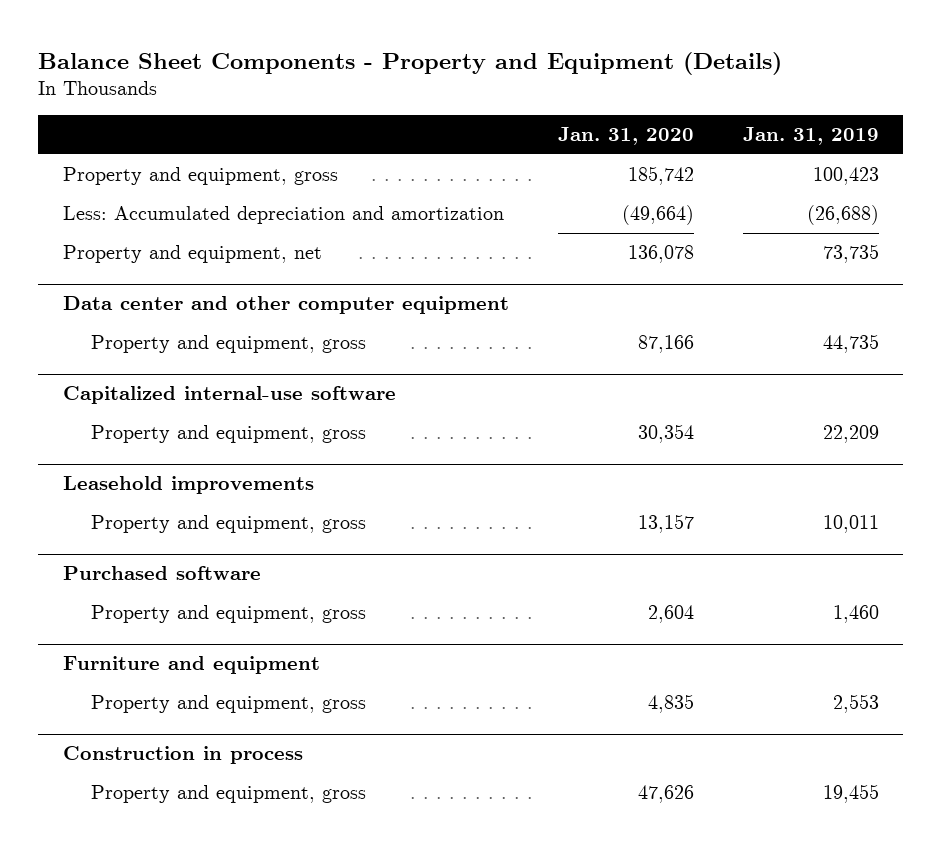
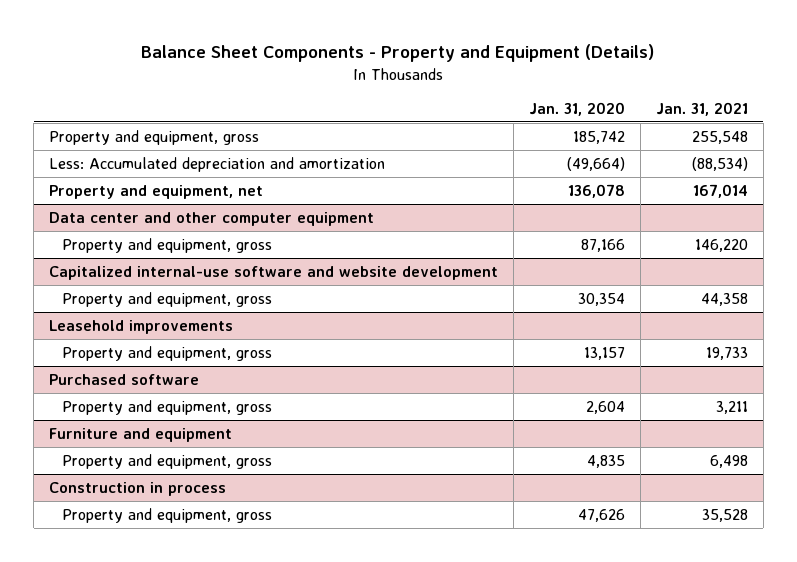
[742,127,879,146] Jan. 31, 2019 -> none
none -> [655,101,748,116] Jan. 31, 2021
[62,386,396,405] Capitalized internal-use software -> [49,265,499,280] Capitalized internal-use software and website development

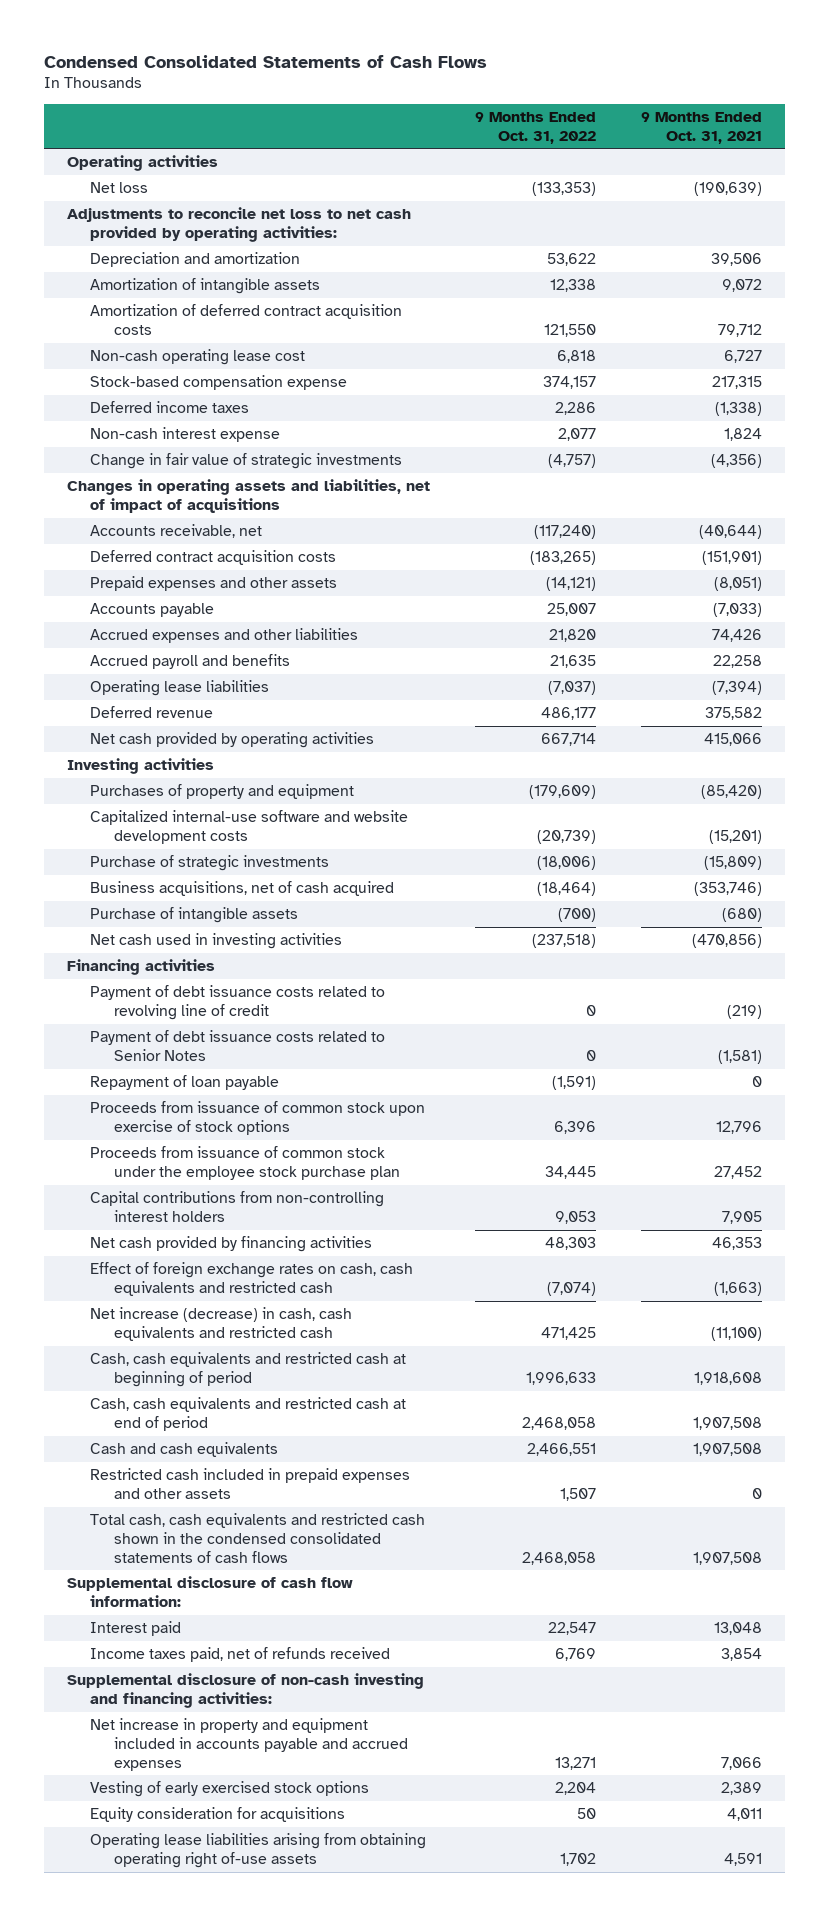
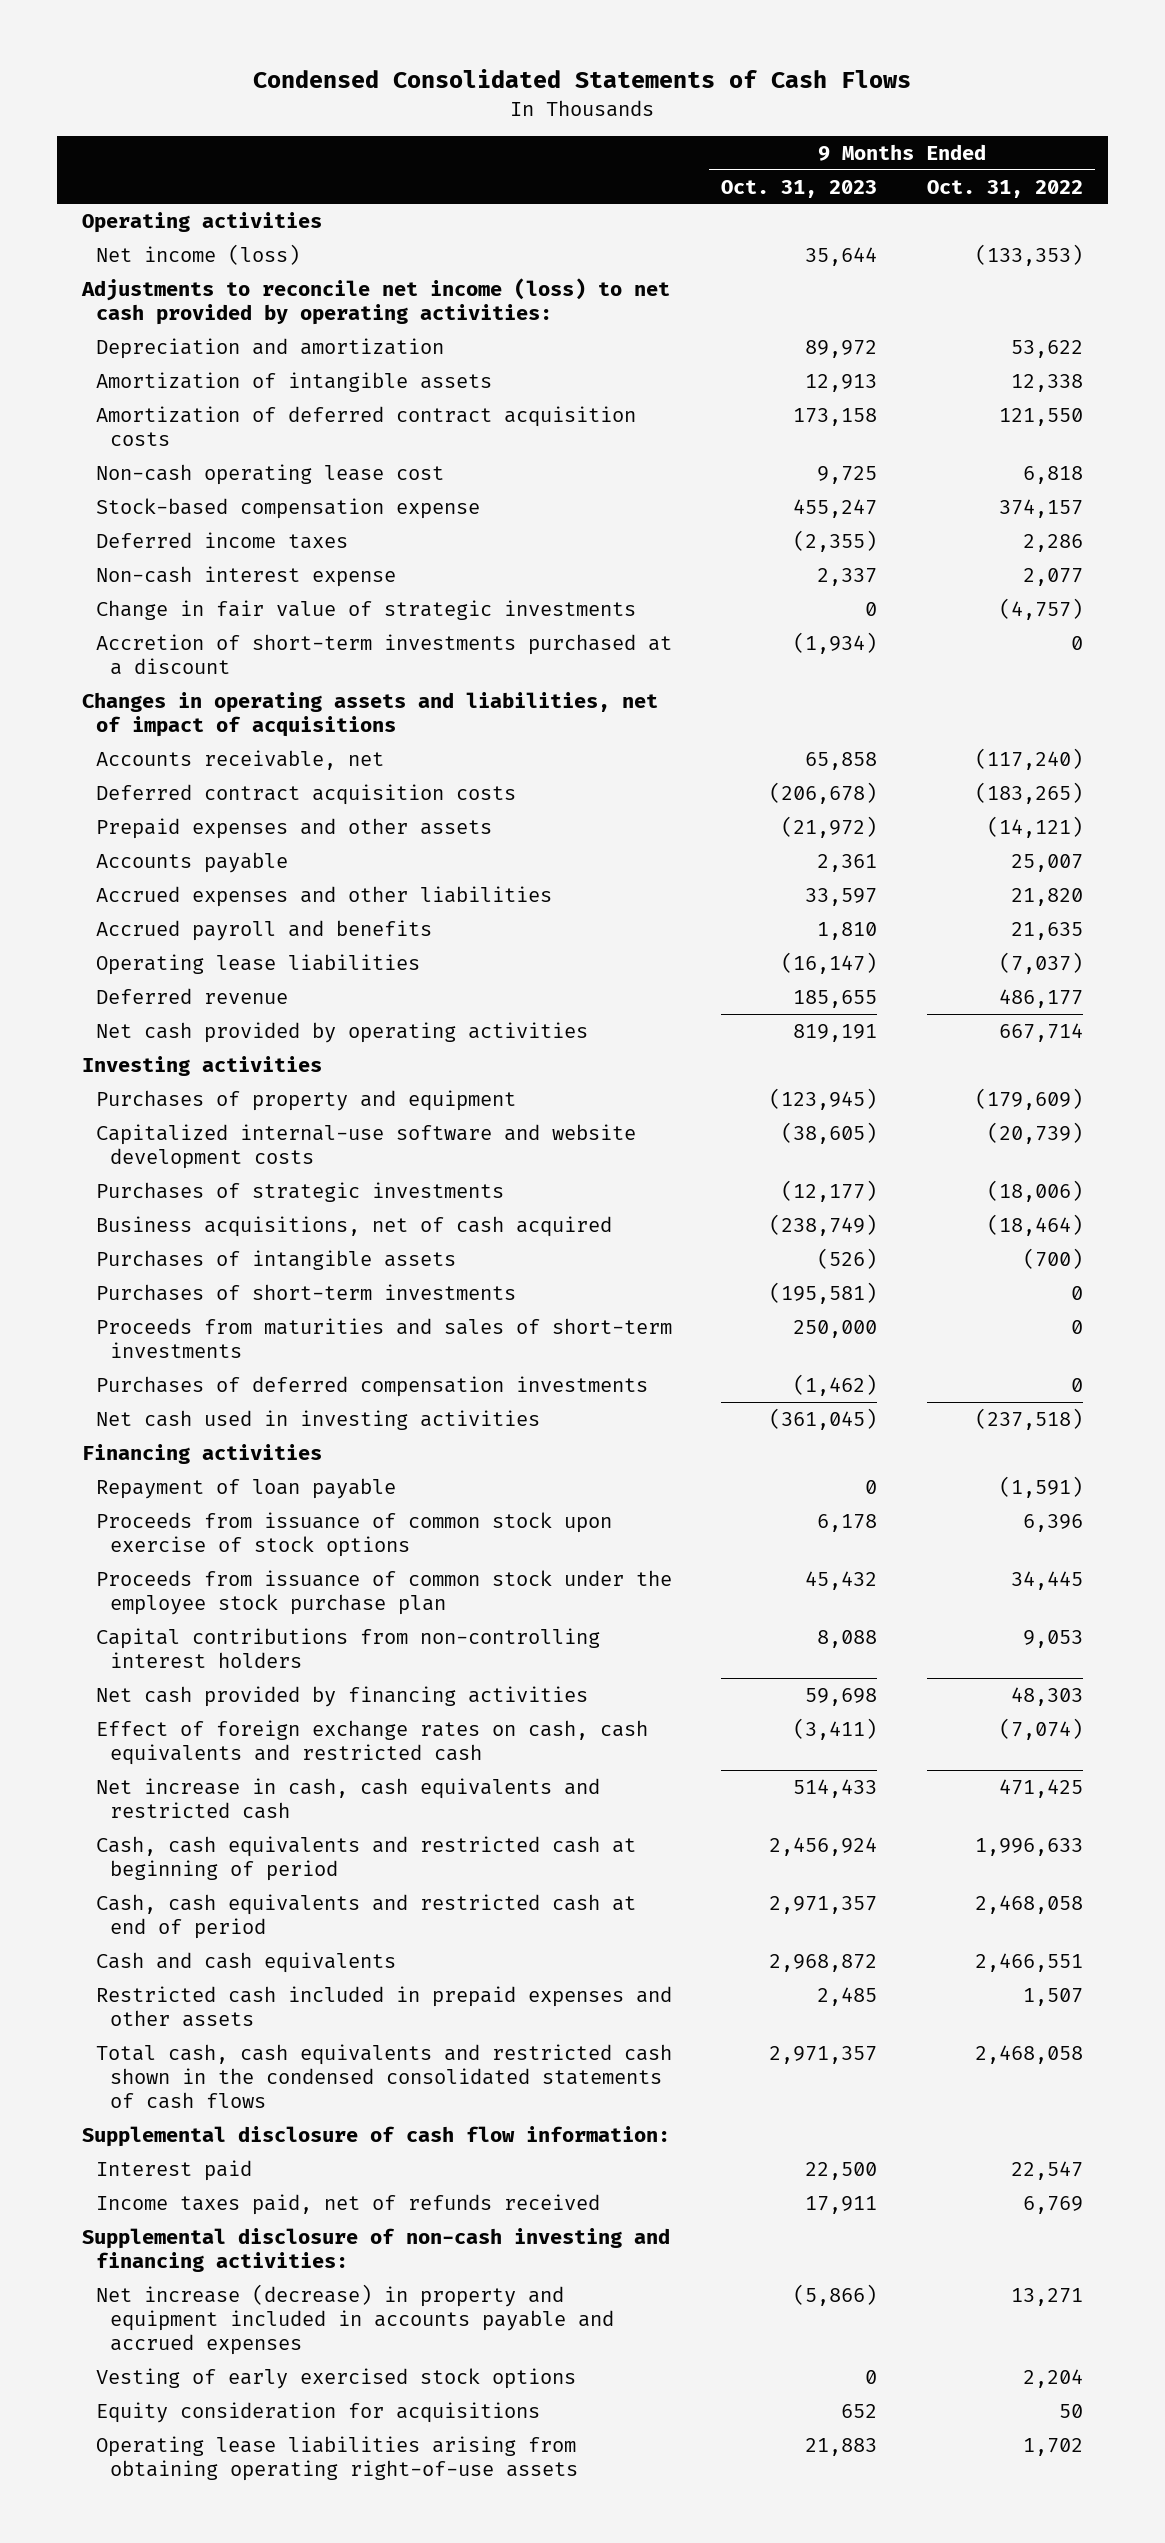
[641,111,763,144] 9 Months Ended Oct. 31, 2021 -> none
none -> [721,179,878,198] Oct. 31, 2023
[90,182,149,194] Net loss -> [96,243,301,265] Net income (loss)
[66,207,411,242] Adjustments to reconcile net loss to net cash provided by operating activities: -> [80,277,670,326] Adjustments to reconcile net income (loss) to net cash provided by operating activities:
none -> [96,633,673,676] Accretion of short-term investments purchased at a discount
[90,855,330,872] Purchase of strategic investments -> [96,1181,505,1202] Purchases of strategic investments
[90,907,299,924] Purchase of intangible assets -> [96,1249,457,1270] Purchases of intangible assets
none -> [96,1283,517,1301] Purchases of short-term investments
none -> [96,1317,673,1359] Proceeds from maturities and sales of short-term investments
none -> [96,1375,649,1397] Purchases of deferred compensation investments
[90,985,386,1020] Payment of debt issuance costs related to revolving line of credit -> none
[90,1030,386,1061] Payment of debt issuance costs related to Senior Notes -> none
[90,1307,353,1341] Net increase (decrease) in cash, cash equivalents and restricted cash -> [96,1777,601,1820] Net increase in cash, cash equivalents and restricted cash
[90,1718,408,1771] Net increase in property and equipment included in accounts payable and accrued expenses -> [96,2283,615,2356] Net increase (decrease) in property and equipment included in accounts payable and accrued expenses
[90,1833,427,1868] Operating lease liabilities arising from obtaining operating right of-use assets -> [96,2435,579,2482] Operating lease liabilities arising from obtaining operating right-of-use assets

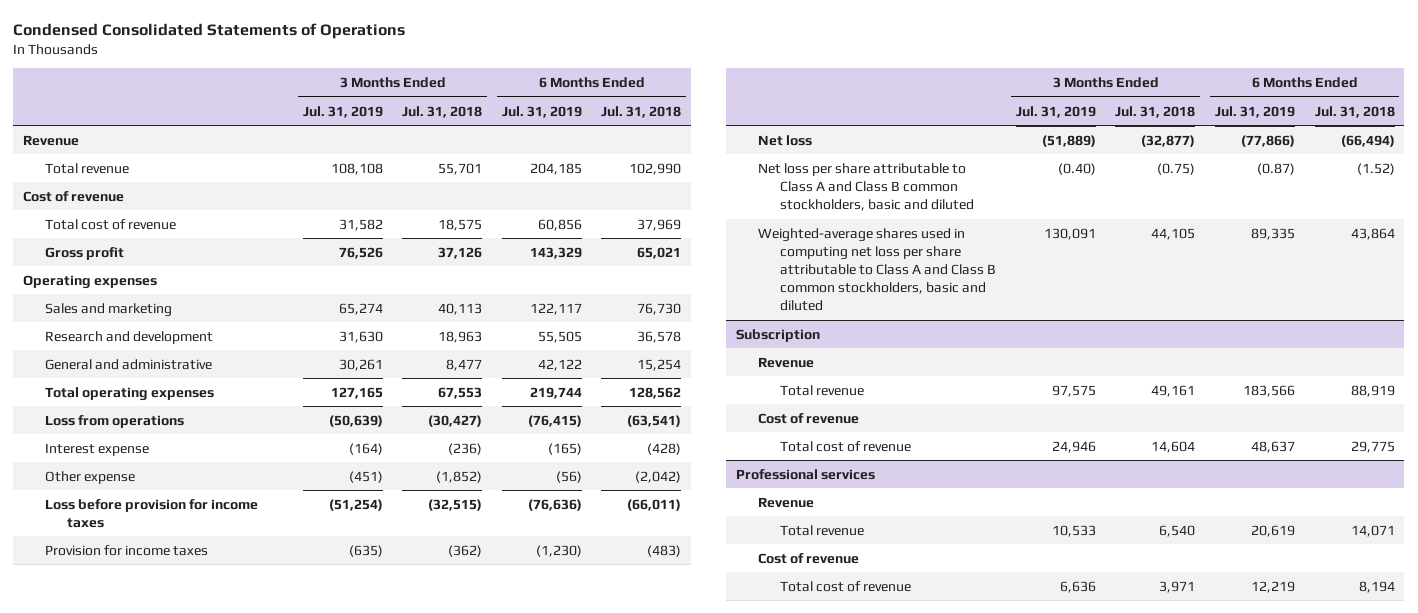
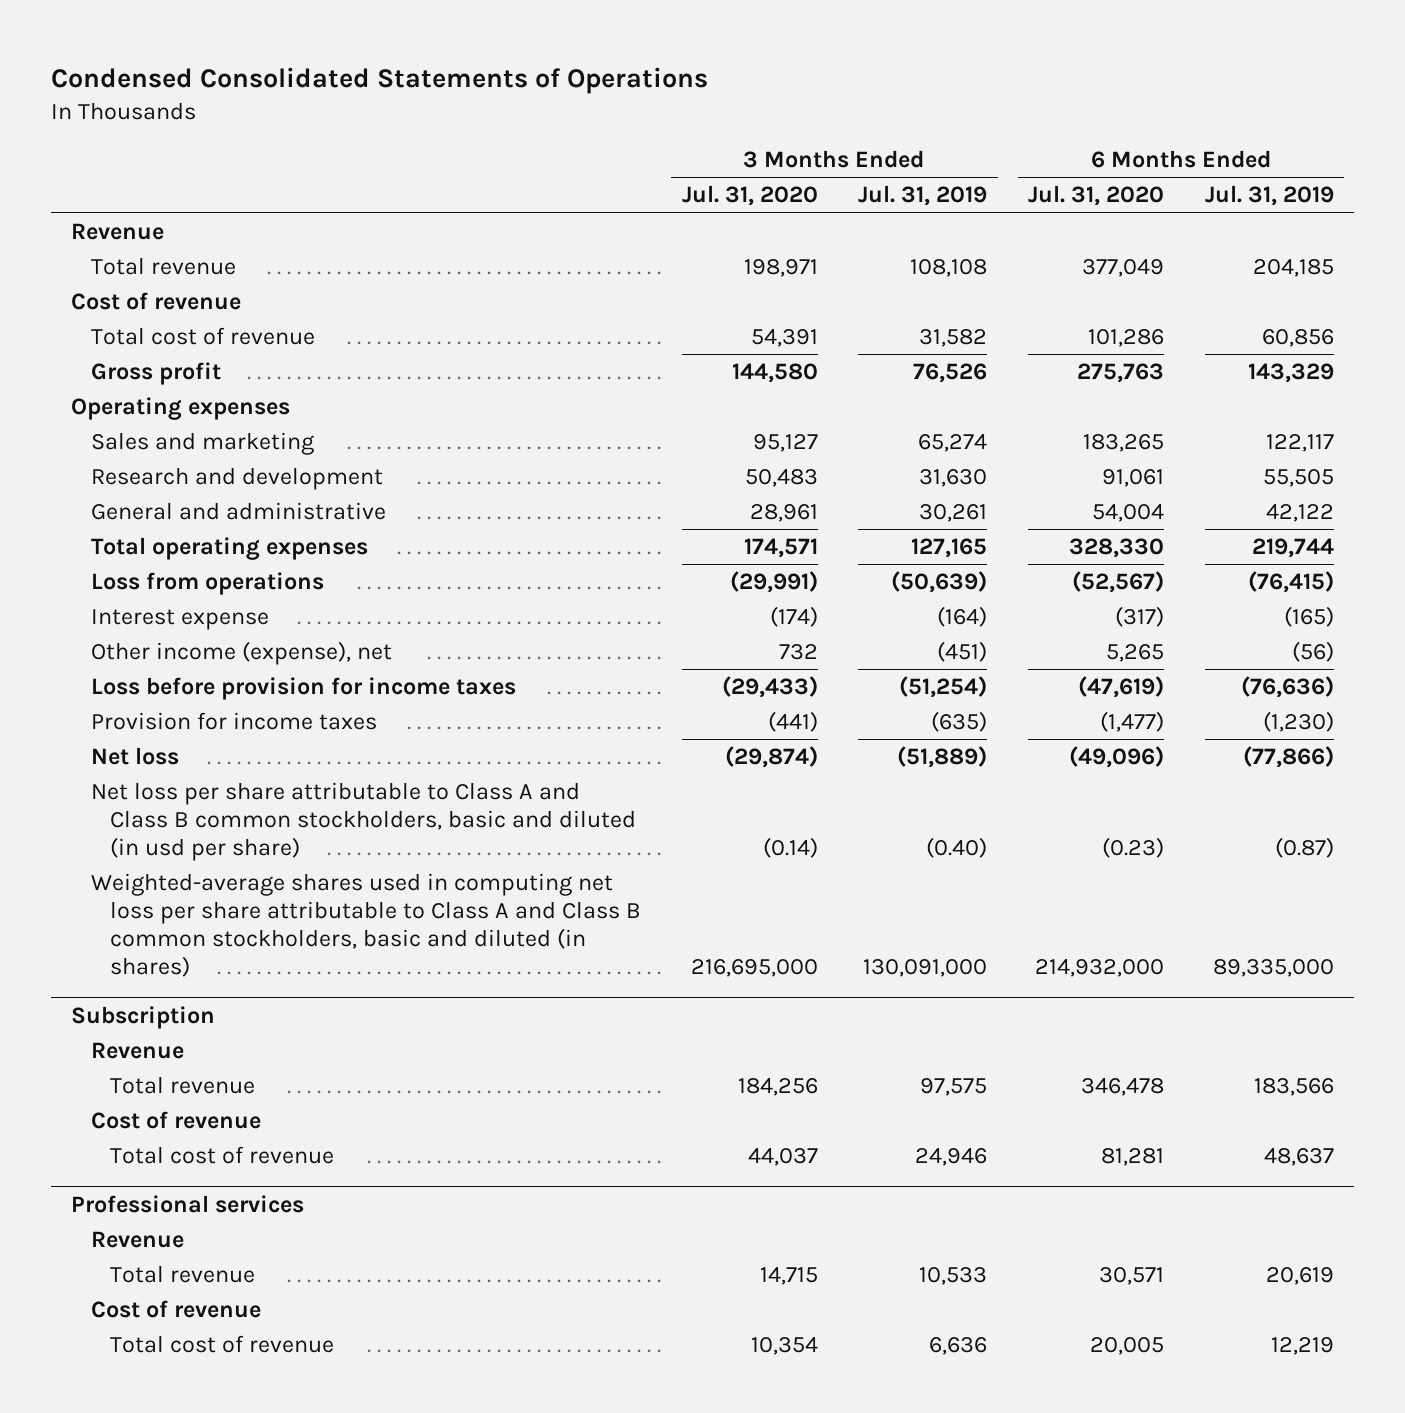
[402,105,483,118] Jul. 31, 2018 -> none
[601,105,682,118] Jul. 31, 2018 -> none
none -> [681,185,818,207] Jul. 31, 2020
none -> [1028,185,1165,207] Jul. 31, 2020
[45,470,136,484] Other expense -> [90,641,392,666] Other income (expense), net
[758,162,975,211] Net loss per share attributable to Class A and Class B common stockholders, basic and diluted -> [90,782,636,861] Net loss per share attributable to Class A and Class B common stockholders, basic and diluted (in usd per share)
[758,227,997,312] Weighted-average shares used in computing net loss per share attributable to Class A and Class B common stockholders, basic and diluted -> [90,873,641,977] Weighted-average shares used in computing net loss per share attributable to Class A and Class B common stockholders, basic and diluted (in shares)
[1043,227,1096,240] 130,091 -> [863,958,988,977] 130,091,000
[1250,227,1295,240] 89,335 -> [1212,958,1334,977] 89,335,000

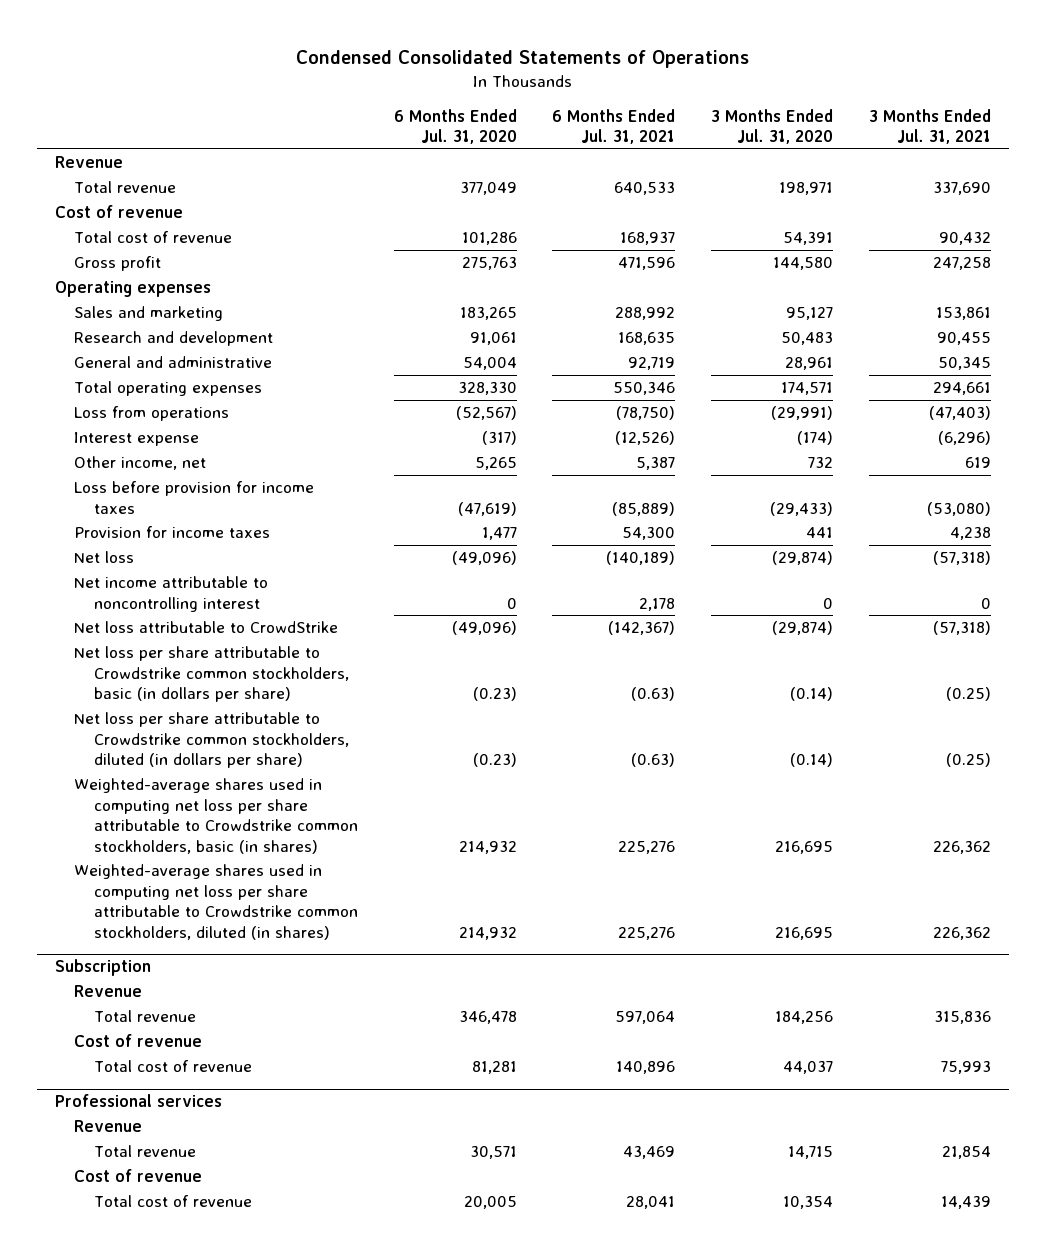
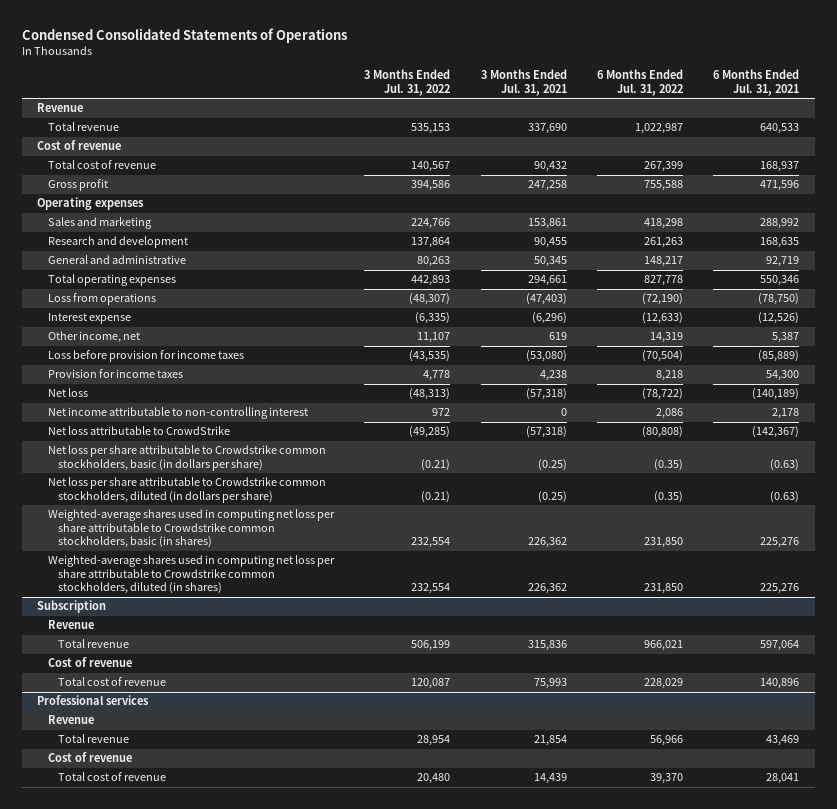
[393,108,517,145] 6 Months Ended Jul. 31, 2020 -> none
[711,108,834,145] 3 Months Ended Jul. 31, 2020 -> none
none -> [364,69,451,96] 3 Months Ended Jul. 31, 2022
none -> [597,69,684,96] 6 Months Ended Jul. 31, 2022
[74,576,269,612] Net income attributable to noncontrolling interest -> [47,407,308,420] Net income attributable to non-controlling interest

